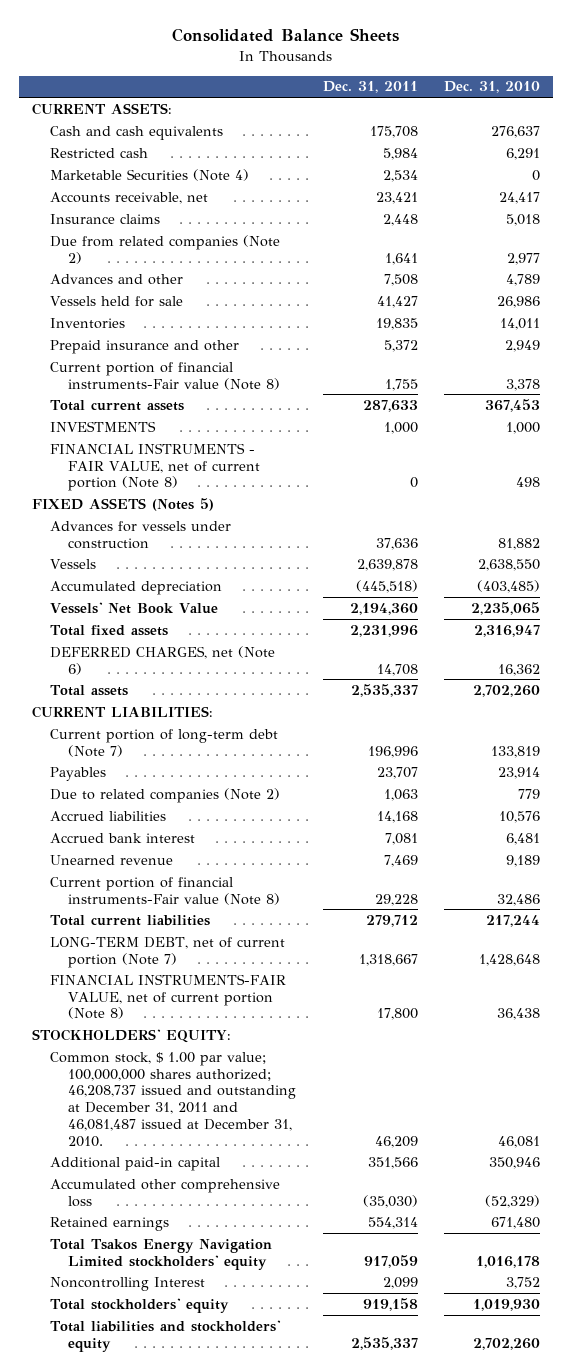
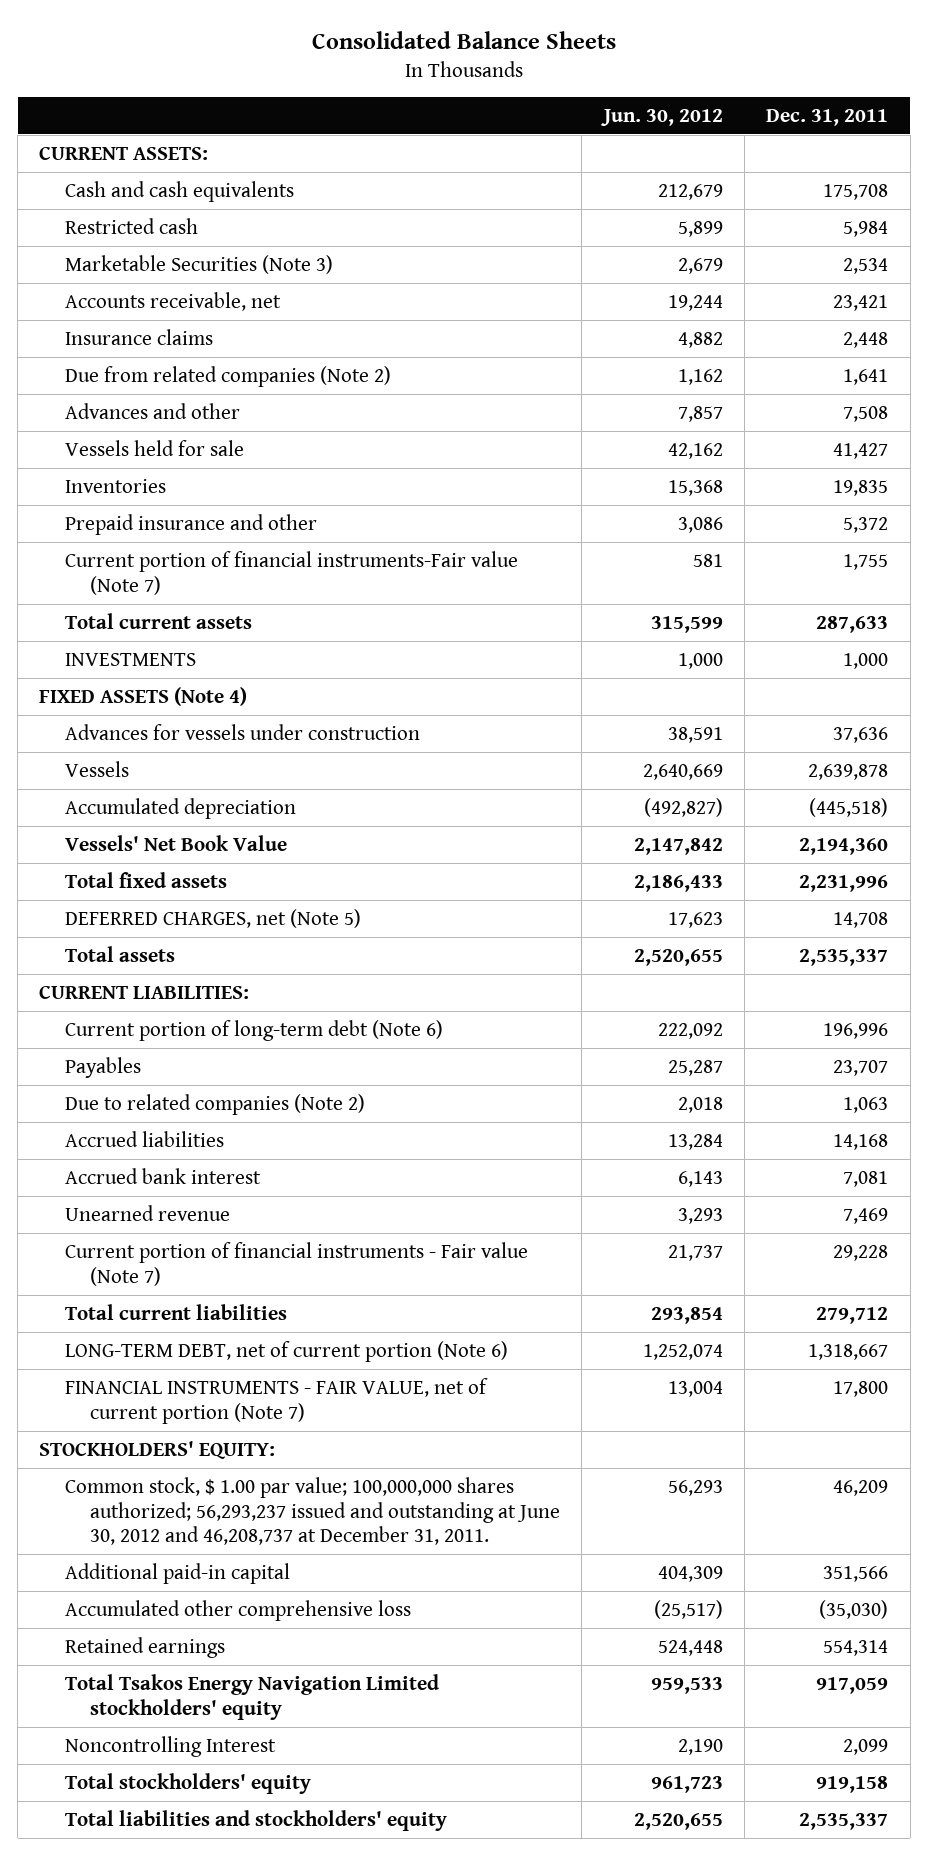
[443,81,540,94] Dec. 31, 2010 -> none
none -> [600,108,723,126] Jun. 30, 2012
[50,168,250,181] Marketable Securities (Note 4) -> [64,254,333,274] Marketable Securities (Note 3)
[50,361,281,390] Current portion of financial instruments-Fair value (Note 8) -> [64,550,518,595] Current portion of financial instruments-Fair value (Note 7)
[50,442,261,492] FINANCIAL INSTRUMENTS - FAIR VALUE, net of current portion (Note 8) -> none
[31,497,214,511] FIXED ASSETS (Notes 5) -> [39,686,248,706] FIXED ASSETS (Note 4)
[50,645,276,675] DEFERRED CHARGES, net (Note 6) -> [64,908,361,928] DEFERRED CHARGES, net (Note 5)
[50,728,279,757] Current portion of long-term debt (Note 7) -> [64,1019,443,1041] Current portion of long-term debt (Note 6)
[50,876,281,905] Current portion of financial instruments-Fair value (Note 8) -> [64,1241,528,1286] Current portion of financial instruments - Fair value (Note 7)
[50,936,286,968] LONG-TERM DEBT, net of current portion (Note 7) -> [64,1340,508,1362] LONG-TERM DEBT, net of current portion (Note 6)
[50,973,287,1020] FINANCIAL INSTRUMENTS-FAIR VALUE, net of current portion (Note 8) -> [64,1377,488,1424] FINANCIAL INSTRUMENTS - FAIR VALUE, net of current portion (Note 7)
[50,1051,297,1147] Common stock, $ 1.00 par value; 100,000,000 shares authorized; 46,208,737 issued and outstanding at December 31, 2011 and 46,081,487 issued at December 31, 2010. -> [64,1476,560,1546] Common stock, $ 1.00 par value; 100,000,000 shares authorized; 56,293,237 issued and outstanding at June 30, 2012 and 46,208,737 at December 31, 2011.

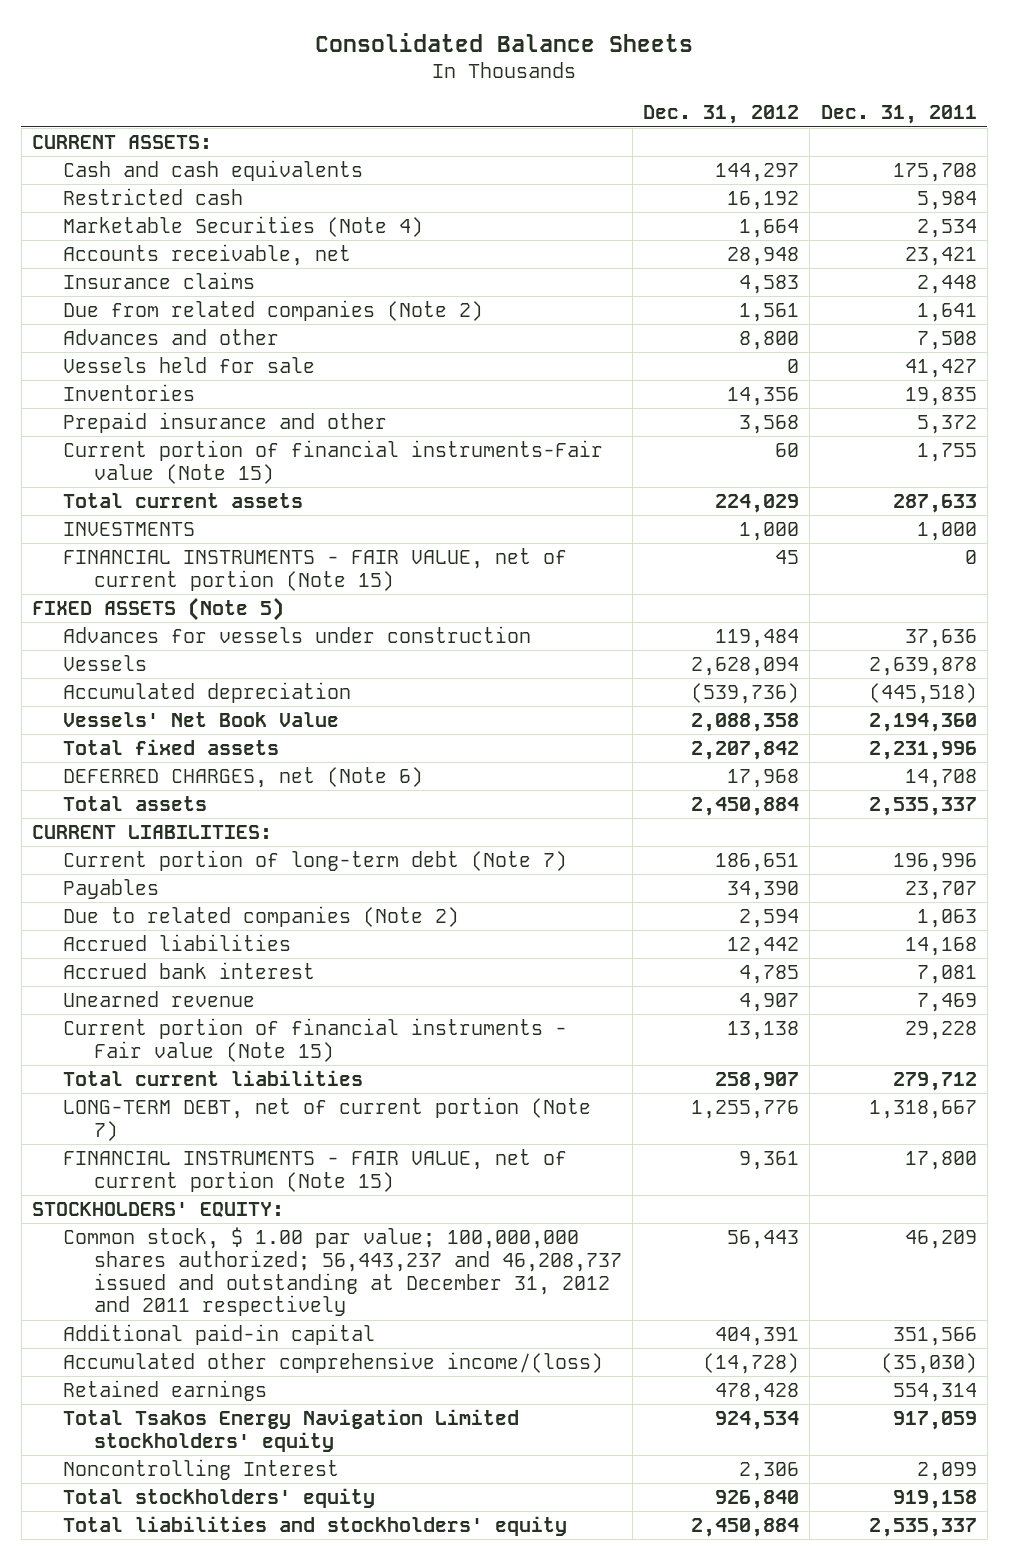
[600,108,723,126] Jun. 30, 2012 -> none
none -> [643,105,800,125] Dec. 31, 2012
[64,254,333,274] Marketable Securities (Note 3) -> [62,216,423,238] Marketable Securities (Note 4)
[64,550,518,595] Current portion of financial instruments-Fair value (Note 7) -> [62,440,603,484] Current portion of financial instruments-Fair value (Note 15)
none -> [62,548,567,591] FINANCIAL INSTRUMENTS - FAIR VALUE, net of current portion (Note 15)
[39,686,248,706] FIXED ASSETS (Note 4) -> [32,597,285,622] FIXED ASSETS (Note 5)
[64,908,361,928] DEFERRED CHARGES, net (Note 5) -> [62,767,423,789] DEFERRED CHARGES, net (Note 6)
[64,1019,443,1041] Current portion of long-term debt (Note 6) -> [62,850,567,872] Current portion of long-term debt (Note 7)
[64,1241,528,1286] Current portion of financial instruments - Fair value (Note 7) -> [62,1018,567,1062] Current portion of financial instruments - Fair value (Note 15)
[64,1340,508,1362] LONG-TERM DEBT, net of current portion (Note 6) -> [62,1097,591,1141] LONG-TERM DEBT, net of current portion (Note 7)
[64,1377,488,1424] FINANCIAL INSTRUMENTS - FAIR VALUE, net of current portion (Note 7) -> [62,1149,567,1192] FINANCIAL INSTRUMENTS - FAIR VALUE, net of current portion (Note 15)
[64,1476,560,1546] Common stock, $ 1.00 par value; 100,000,000 shares authorized; 56,293,237 issued and outstanding at June 30, 2012 and 46,208,737 at December 31, 2011. -> [62,1227,622,1317] Common stock, $ 1.00 par value; 100,000,000 shares authorized; 56,443,237 and 46,208,737 issued and outstanding at December 31, 2012 and 2011 respectively
[64,1599,411,1621] Accumulated other comprehensive loss -> [62,1352,603,1374] Accumulated other comprehensive income/(loss)

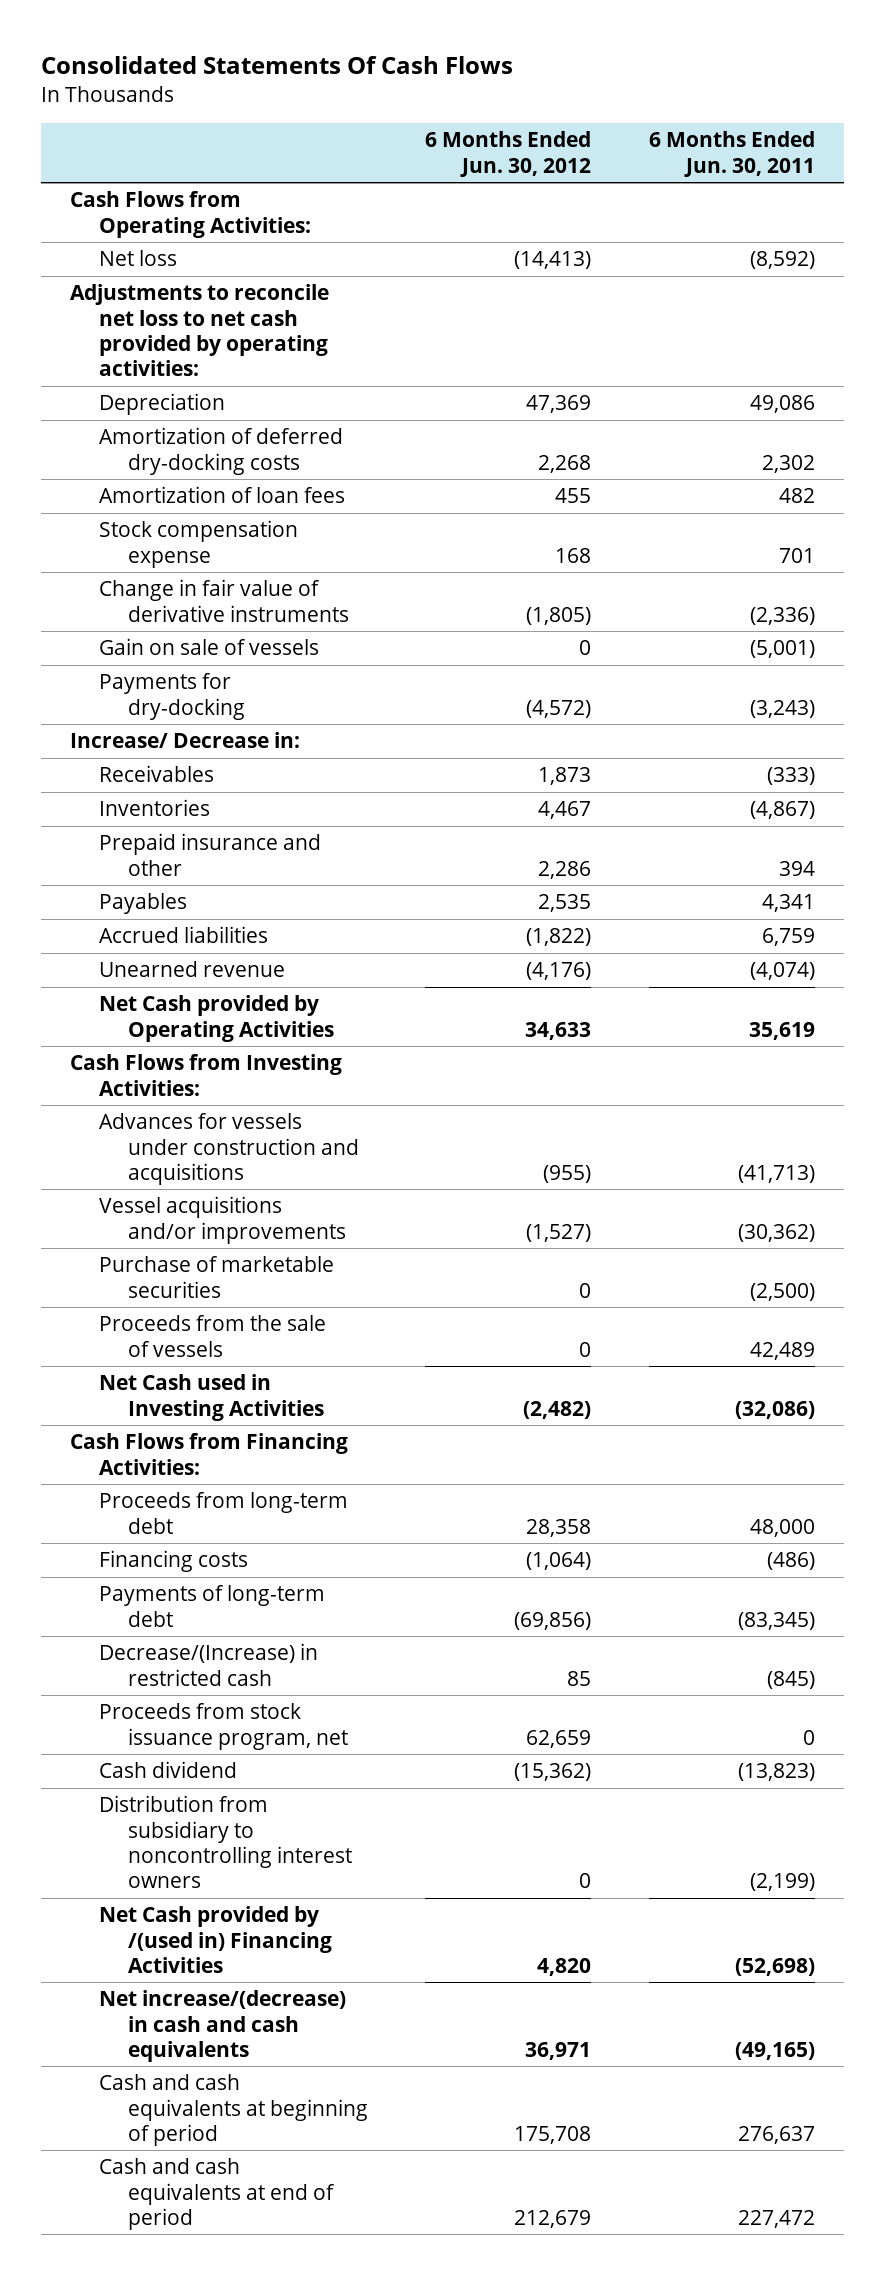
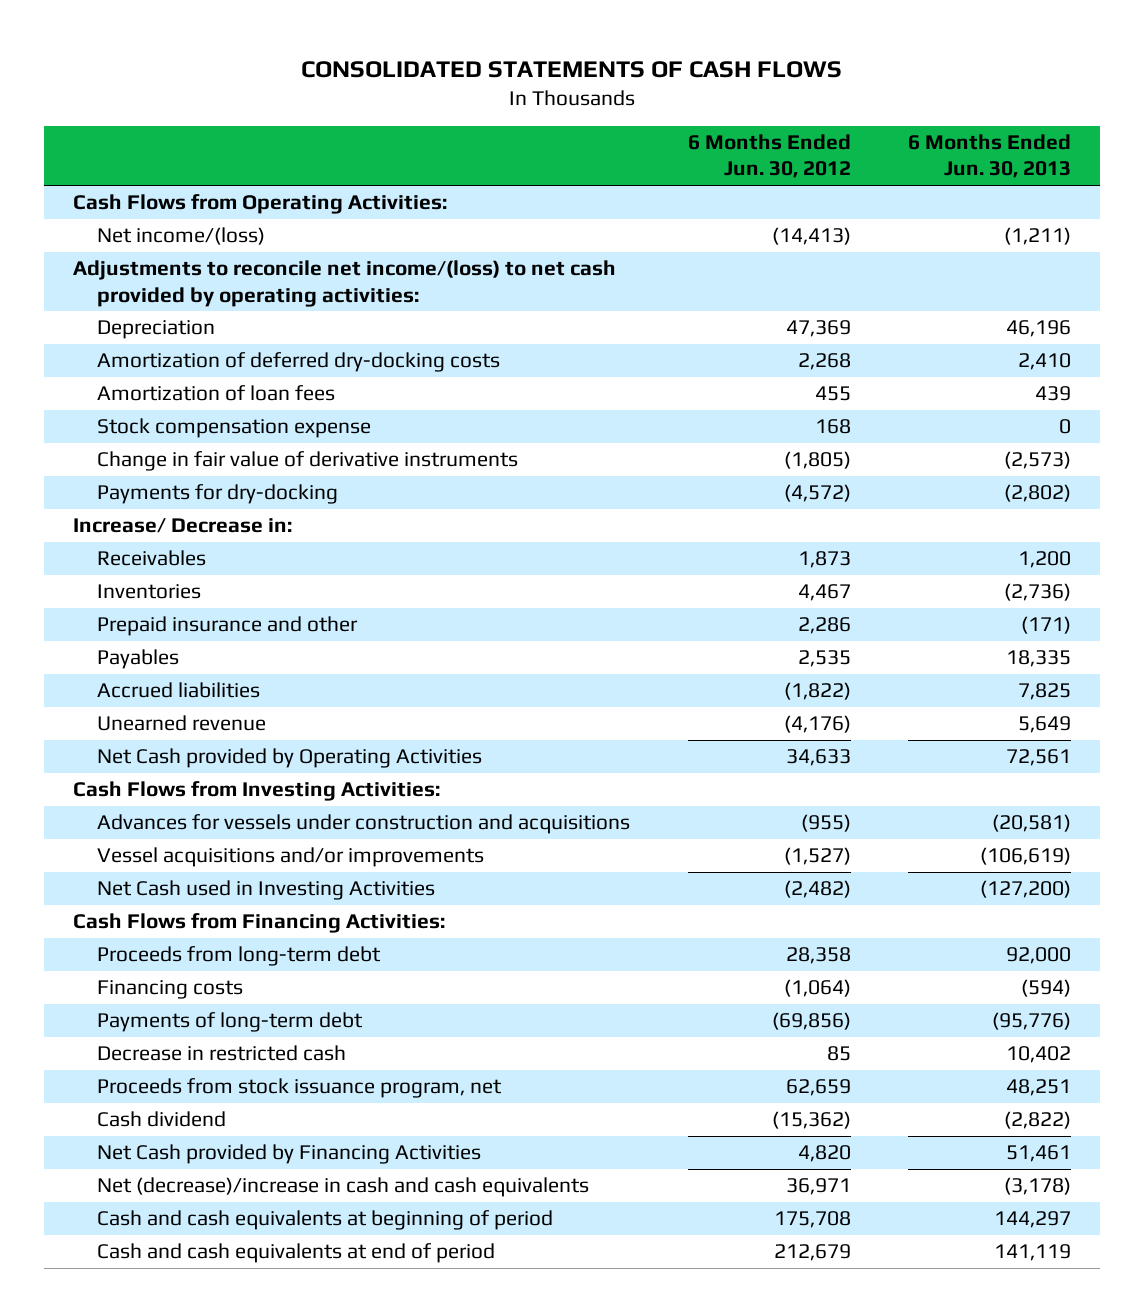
[40,55,513,74] Consolidated Statements Of Cash Flows -> [301,60,843,78] CONSOLIDATED STATEMENTS OF CASH FLOWS
[649,131,816,177] 6 Months Ended Jun. 30, 2011 -> none
none -> [908,134,1072,179] 6 Months Ended Jun. 30, 2013
[98,250,177,267] Net loss -> [97,227,266,246] Net income/(loss)
[69,284,329,377] Adjustments to reconcile net loss to net cash provided by operating activities: -> [72,260,616,307] Adjustments to reconcile net income/(loss) to net cash provided by operating activities:
[98,638,319,656] Gain on sale of vessels -> none
[98,1256,334,1298] Purchase of marketable securities -> none
[98,1315,326,1357] Proceeds from the sale of vessels -> none
[98,1643,318,1686] Decrease/(Increase) in restricted cash -> [97,1045,347,1062] Decrease in restricted cash
[98,1795,352,1889] Distribution from subsidiary to noncontrolling interest owners -> none
[98,1906,332,1973] Net Cash provided by /(used in) Financing Activities -> [97,1144,482,1165] Net Cash provided by Financing Activities
[98,1990,346,2062] Net increase/(decrease) in cash and cash equivalents -> [97,1177,590,1198] Net (decrease)/increase in cash and cash equivalents

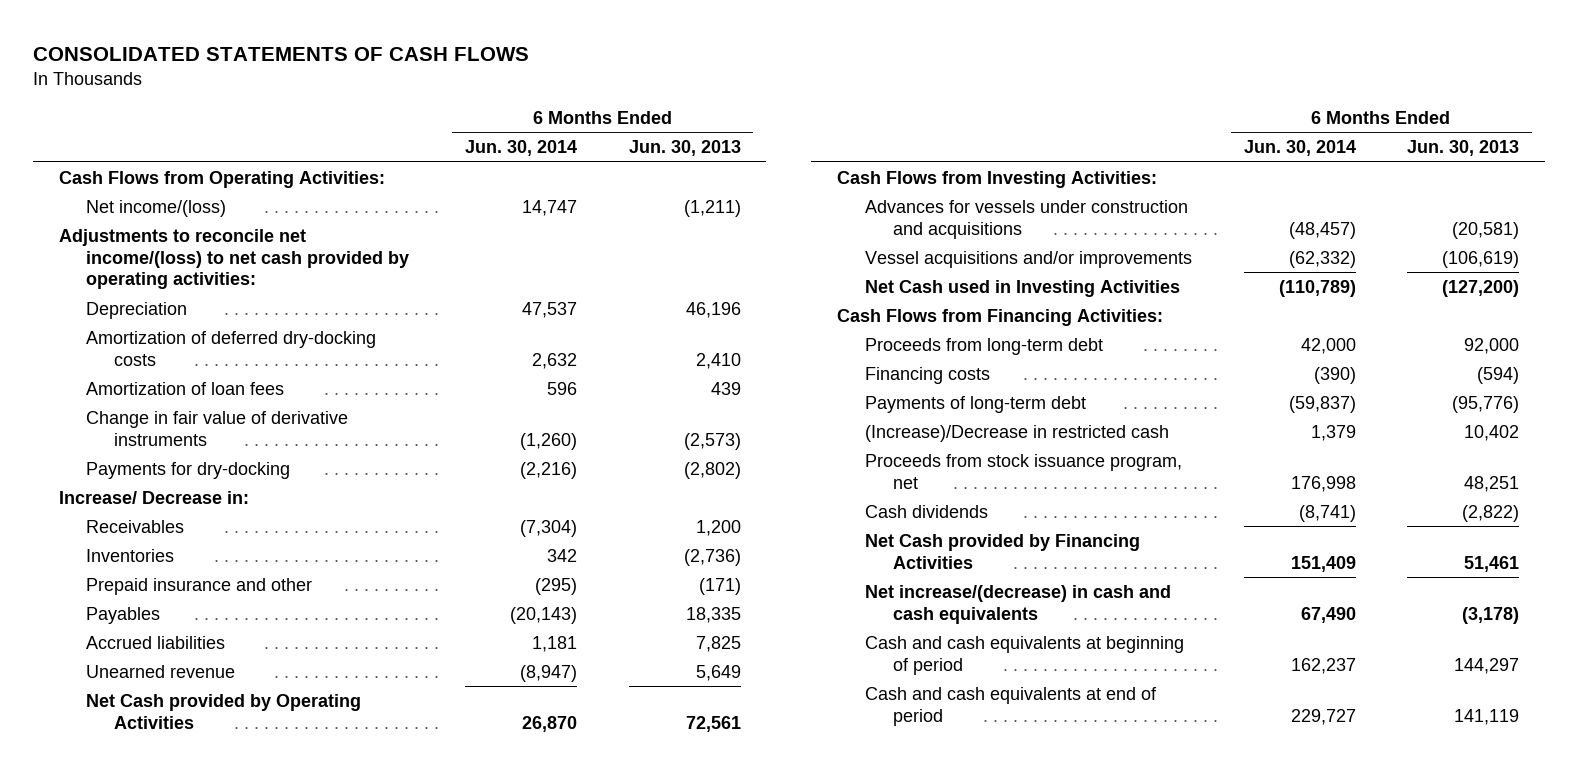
[687,134,851,179] 6 Months Ended Jun. 30, 2012 -> none
none -> [465,140,578,157] Jun. 30, 2014
[97,418,372,439] Stock compensation expense -> none
[97,1045,347,1062] Decrease in restricted cash -> [865,424,1170,442] (Increase)/Decrease in restricted cash
[97,1111,227,1128] Cash dividend -> [865,504,989,518] Cash dividends
[97,1177,590,1198] Net (decrease)/increase in cash and cash equivalents -> [865,584,1172,624] Net increase/(decrease) in cash and cash equivalents

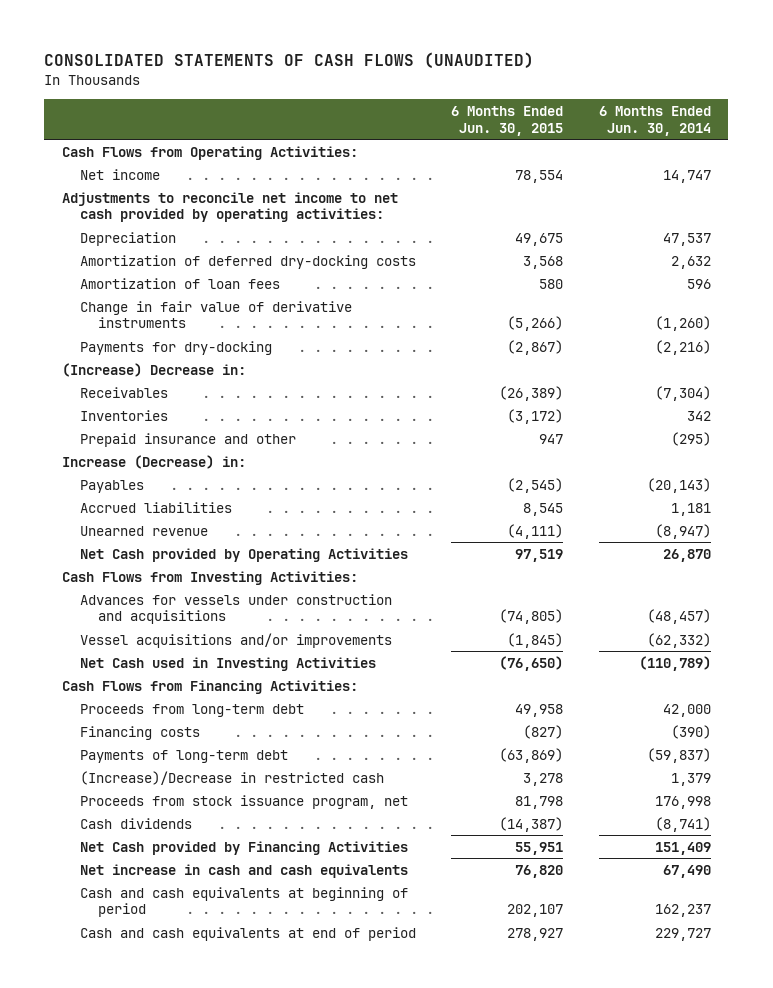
[32,46,529,61] CONSOLIDATED STATEMENTS OF CASH FLOWS -> [44,52,535,69] CONSOLIDATED STATEMENTS OF CASH FLOWS (UNAUDITED)
[628,140,741,157] Jun. 30, 2013 -> none
none -> [451,106,564,136] 6 Months Ended Jun. 30, 2015
[86,199,227,217] Net income/(loss) -> [80,168,161,180] Net income
[58,228,410,290] Adjustments to reconcile net income/(loss) to net cash provided by operating activities: -> [62,191,399,223] Adjustments to reconcile net income to net cash provided by operating activities:
[58,490,249,504] Increase/ Decrease in: -> [62,362,247,377] (Increase) Decrease in:
none -> [62,454,247,469] Increase (Decrease) in:
[865,584,1172,624] Net increase/(decrease) in cash and cash equivalents -> [80,863,409,878] Net increase in cash and cash equivalents

